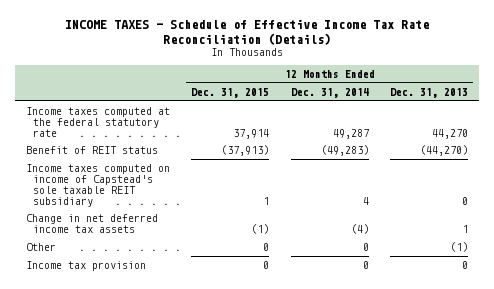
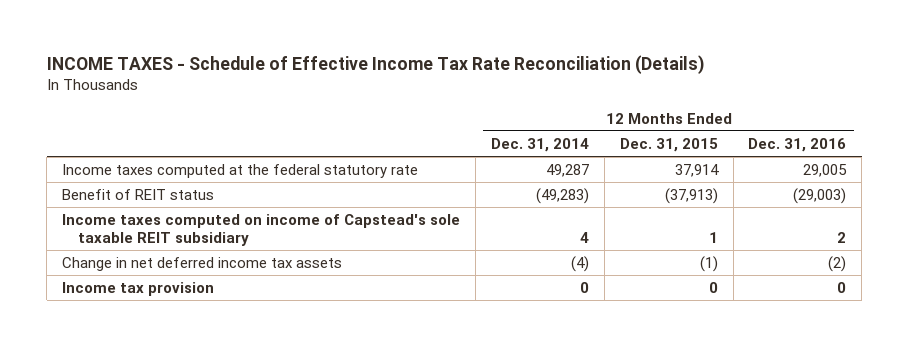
[390,87,469,98] Dec. 31, 2013 -> none
none -> [748,137,847,152] Dec. 31, 2016
[25,243,56,252] Other -> none

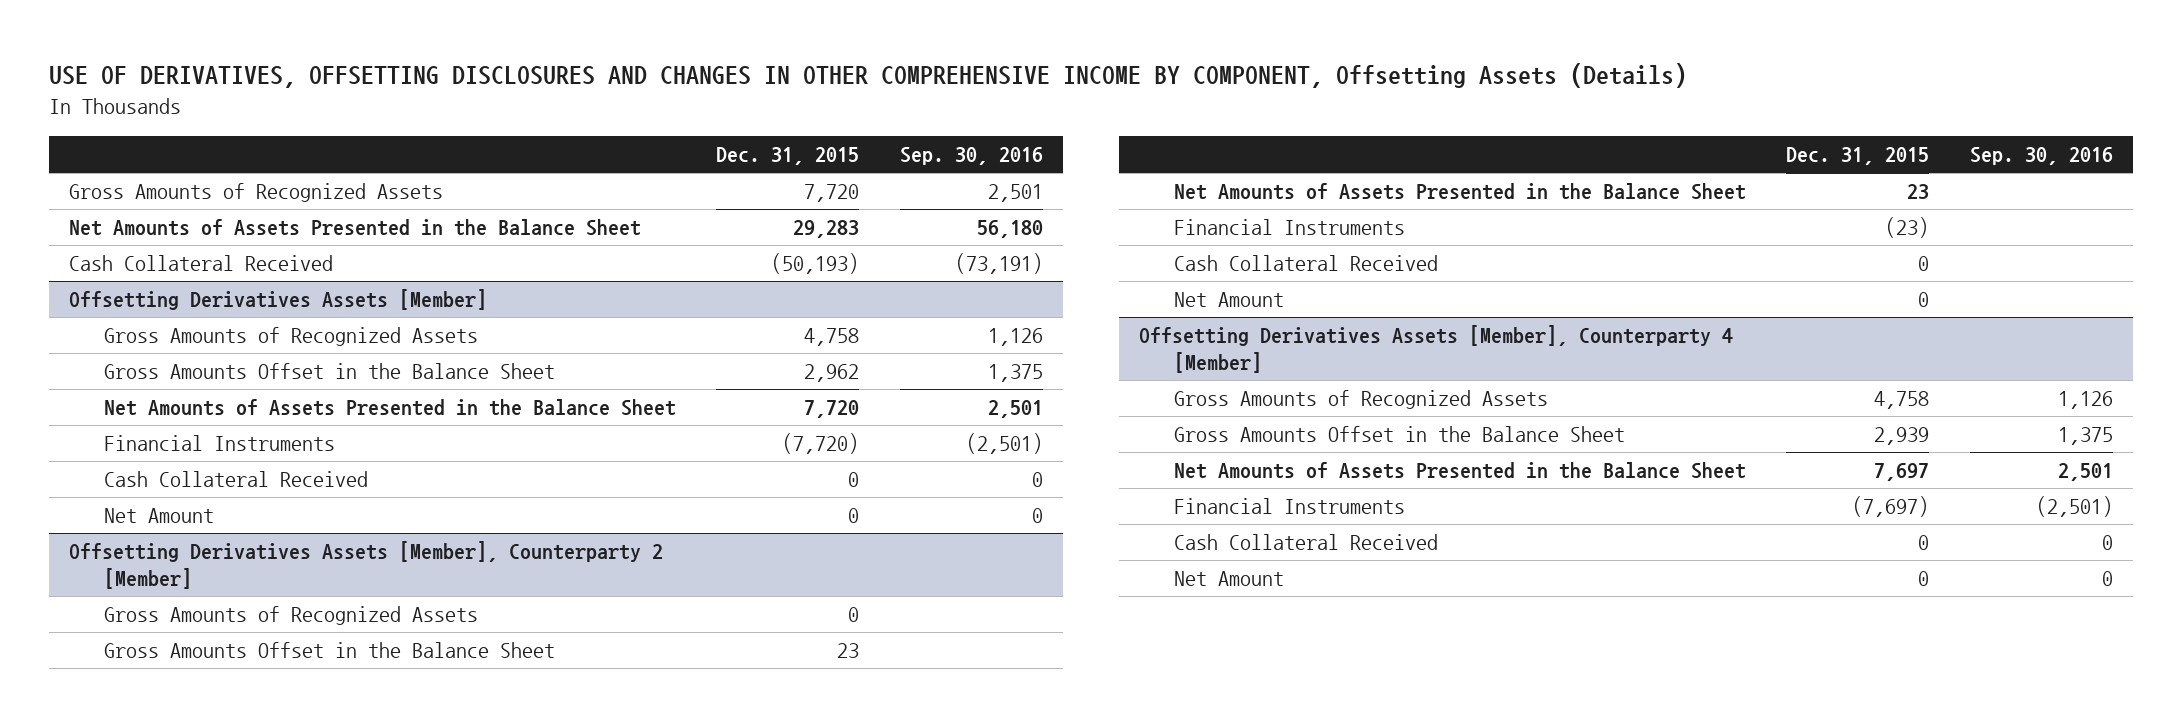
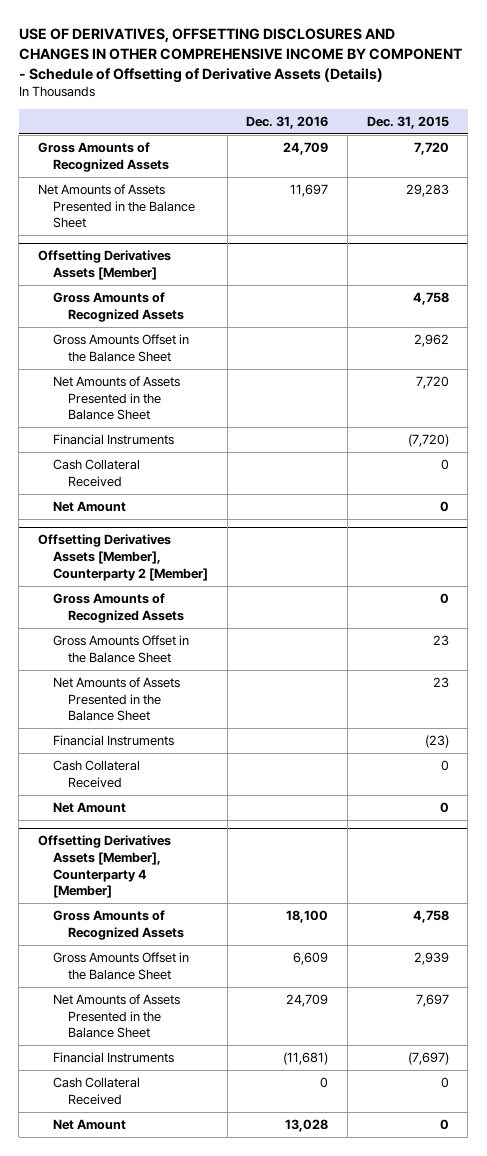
[49,63,1688,89] USE OF DERIVATIVES, OFFSETTING DISCLOSURES AND CHANGES IN OTHER COMPREHENSIVE INCOME BY COMPONENT, Offsetting Assets (Details) -> [18,27,462,83] USE OF DERIVATIVES, OFFSETTING DISCLOSURES AND CHANGES IN OTHER COMPREHENSIVE INCOME BY COMPONENT - Schedule of Offsetting of Derivative Assets (Details)
[900,146,1044,165] Sep. 30, 2016 -> none
none -> [246,115,329,129] Dec. 31, 2016
[69,255,334,272] Cash Collateral Received -> none

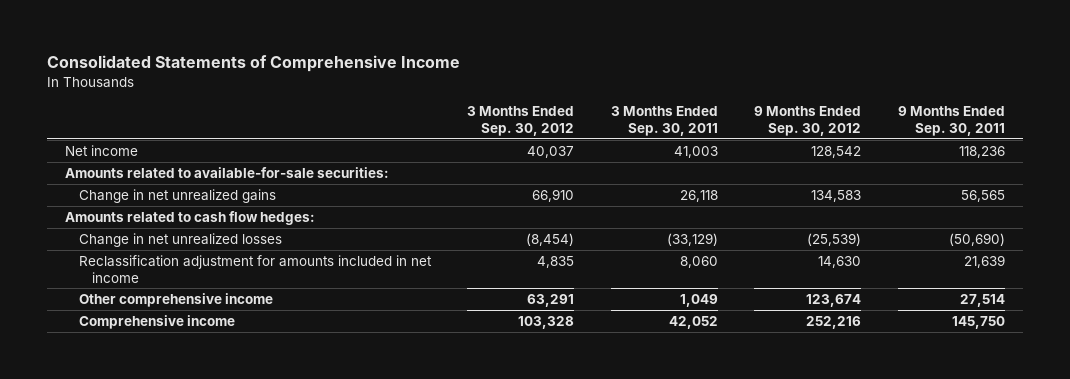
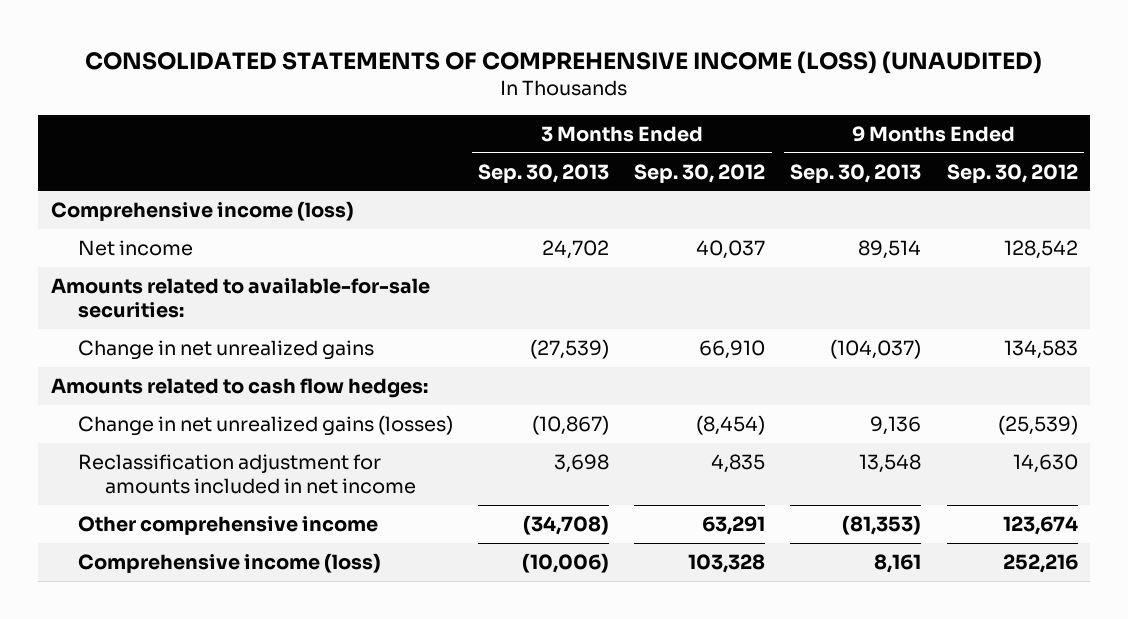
[46,55,460,73] Consolidated Statements of Comprehensive Income -> [85,50,1043,74] CONSOLIDATED STATEMENTS OF COMPREHENSIVE INCOME (LOSS) (UNAUDITED)
[610,106,718,137] 3 Months Ended Sep. 30, 2011 -> none
[898,106,1006,137] 9 Months Ended Sep. 30, 2011 -> none
none -> [478,163,610,183] Sep. 30, 2013
none -> [790,163,922,183] Sep. 30, 2013
none -> [50,201,354,222] Comprehensive income (loss)
[78,232,282,247] Change in net unrealized losses -> [77,415,453,437] Change in net unrealized gains (losses)
[78,314,235,329] Comprehensive income -> [77,553,381,574] Comprehensive income (loss)

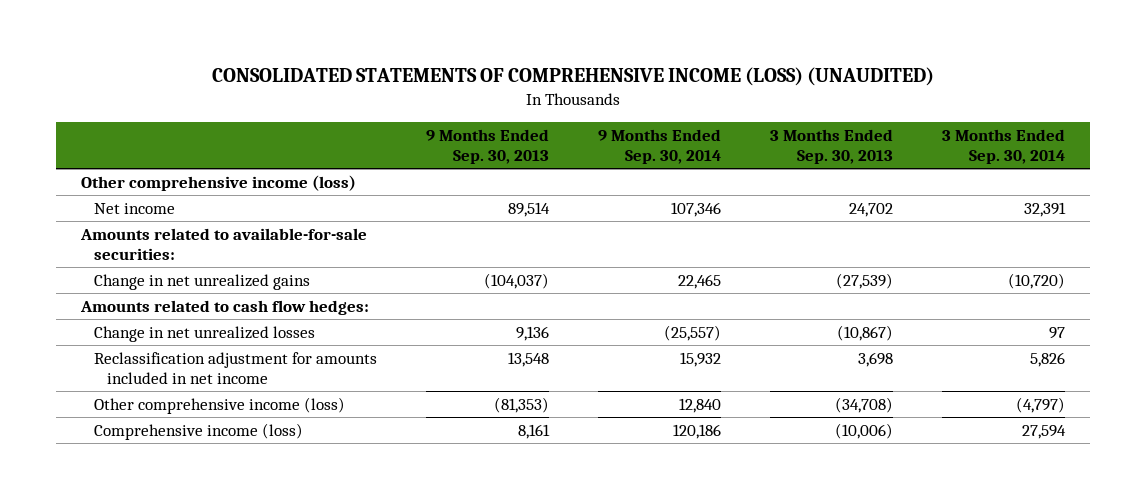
[634,163,766,183] Sep. 30, 2012 -> none
[946,163,1078,183] Sep. 30, 2012 -> none
none -> [597,129,721,165] 9 Months Ended Sep. 30, 2014
none -> [942,129,1066,165] 3 Months Ended Sep. 30, 2014
[50,201,354,222] Comprehensive income (loss) -> [80,174,356,191] Other comprehensive income (loss)
[77,415,453,437] Change in net unrealized gains (losses) -> [93,325,315,342] Change in net unrealized losses
[77,516,378,536] Other comprehensive income -> [93,396,345,414] Other comprehensive income (loss)

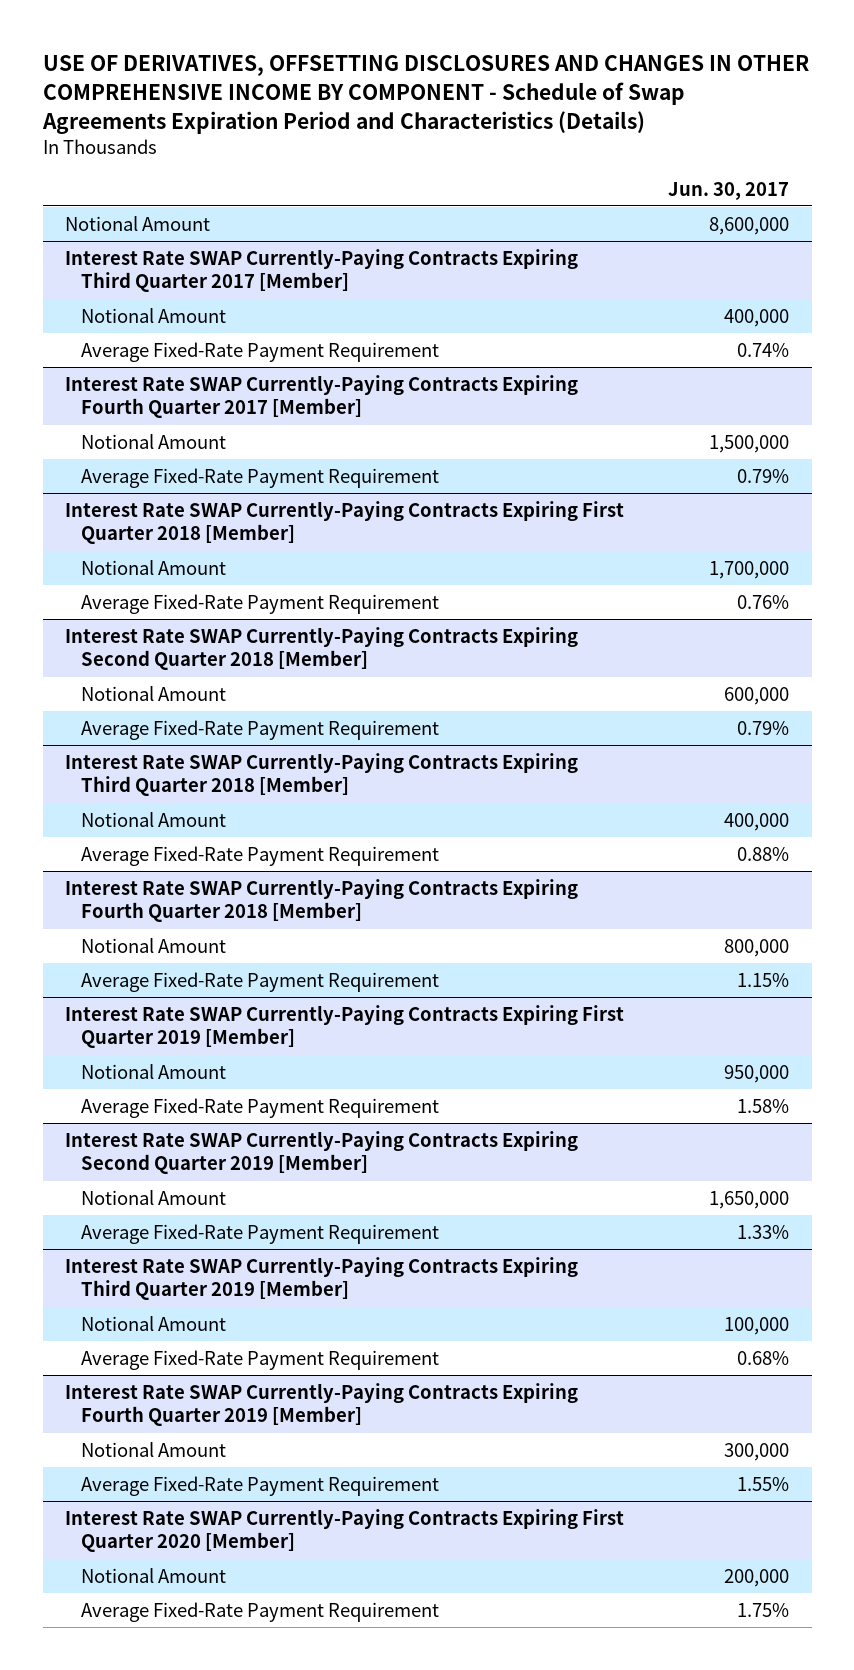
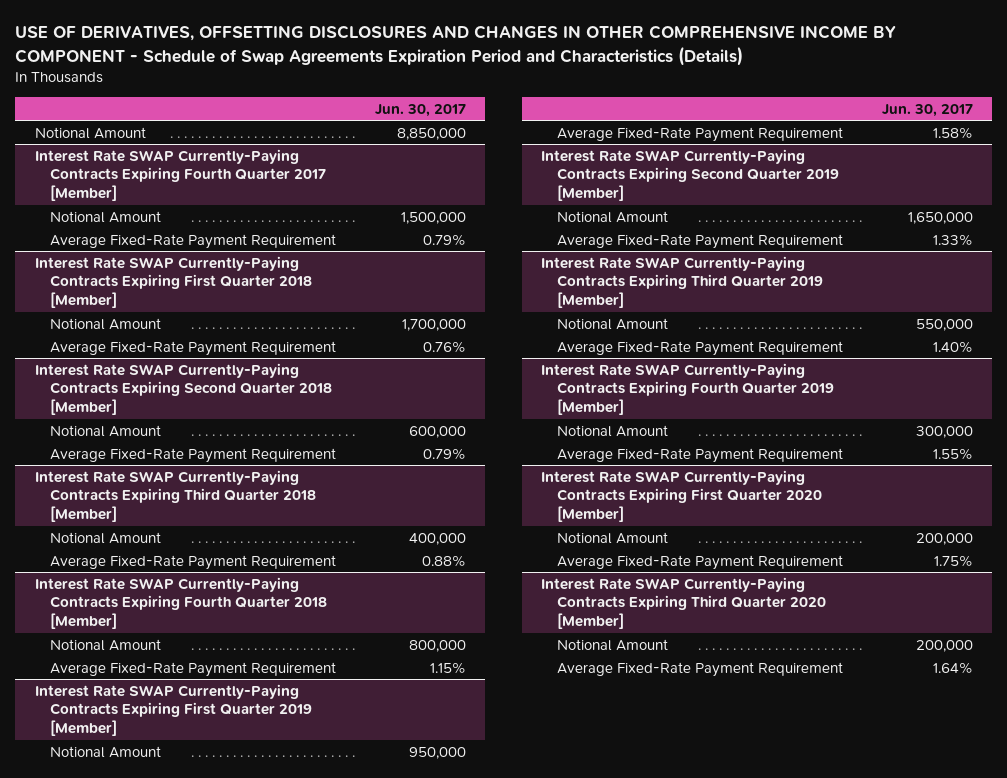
[64,248,578,293] Interest Rate SWAP Currently-Paying Contracts Expiring Third Quarter 2017 [Member] -> none
[81,307,227,323] Notional Amount -> none
[81,341,440,362] Average Fixed-Rate Payment Requirement -> none
[709,216,790,235] 8,600,000 -> [396,127,466,140] 8,850,000
[724,1316,790,1335] 100,000 -> [915,318,973,331] 550,000
[737,1350,790,1365] 0.68% -> [932,340,973,353] 1.40%
none -> [541,576,827,630] Interest Rate SWAP Currently-Paying Contracts Expiring Third Quarter 2020 [Member]
none -> [557,638,669,651] Notional Amount
none -> [557,661,844,677] Average Fixed-Rate Payment Requirement

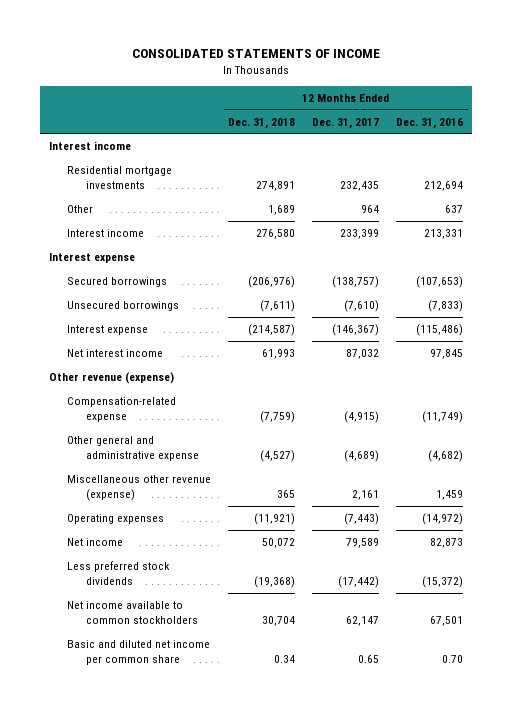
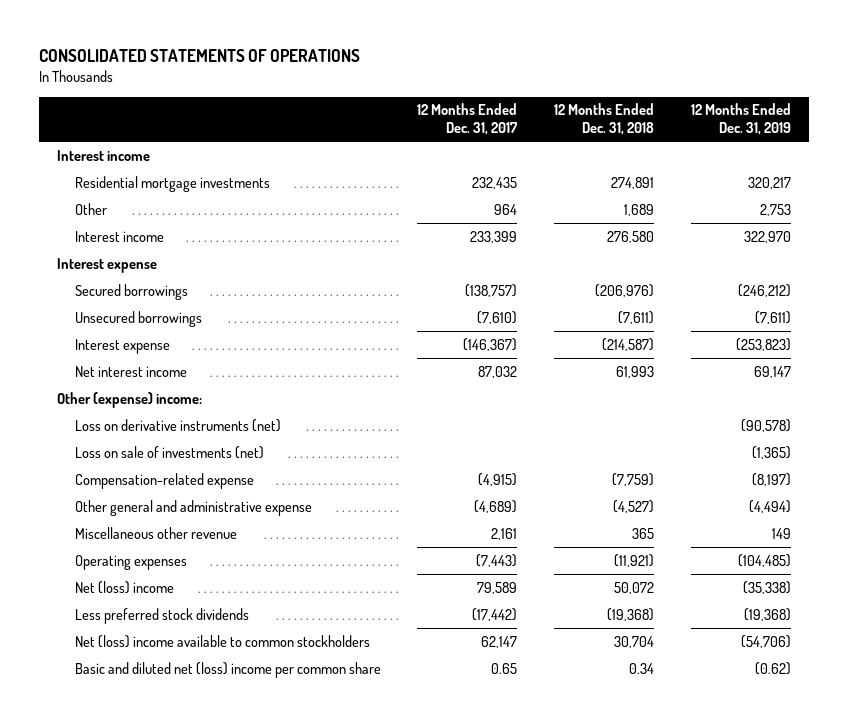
[132,49,381,59] CONSOLIDATED STATEMENTS OF INCOME -> [39,48,361,62] CONSOLIDATED STATEMENTS OF OPERATIONS
[396,117,464,129] Dec. 31, 2016 -> none
none -> [690,103,791,136] 12 Months Ended Dec. 31, 2019
[48,372,174,385] Other revenue (expense) -> [57,391,203,408] Other (expense) income:
none -> [74,418,281,432] Loss on derivative instruments (net)
none -> [74,445,264,459] Loss on sale of investments (net)
[67,475,212,502] Miscellaneous other revenue (expense) -> [74,526,237,539] Miscellaneous other revenue
[67,538,124,547] Net income -> [74,580,174,594] Net (loss) income
[67,601,198,625] Net income available to common stockholders -> [74,634,370,648] Net (loss) income available to common stockholders
[67,640,211,666] Basic and diluted net income per common share -> [74,661,381,678] Basic and diluted net (loss) income per common share

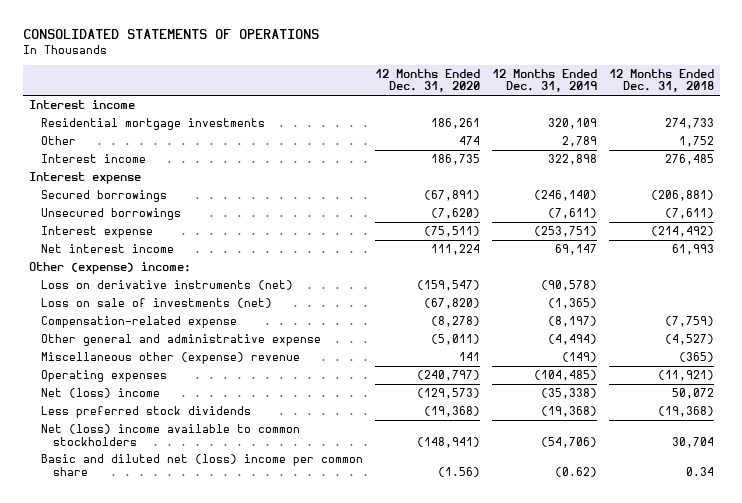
[417,103,519,136] 12 Months Ended Dec. 31, 2017 -> none
none -> [374,68,480,93] 12 Months Ended Dec. 31, 2020
[610,176,654,189] 274,891 -> [664,117,714,129] 274,733
[747,176,791,189] 320,217 -> [547,117,597,129] 320,109
[623,203,654,216] 1,689 -> [678,135,714,147] 1,752
[759,203,791,216] 2,753 -> [561,135,597,147] 2,789
[606,230,654,243] 276,580 -> [664,153,714,165] 276,485
[743,230,791,243] 322,970 -> [547,153,597,165] 322,898
[594,283,654,297] (206,976) -> [650,189,714,201] (206,881)
[737,283,791,297] (246,212) -> [533,189,597,201] (246,140)
[601,337,654,351] (214,587) -> [650,225,714,237] (214,492)
[735,337,791,351] (253,823) -> [533,225,597,237] (253,751)
[74,526,237,539] Miscellaneous other revenue -> [40,351,300,364] Miscellaneous other (expense) revenue
[631,527,654,539] 365 -> [678,351,714,362] (365)
[771,527,791,539] 149 -> [561,351,597,362] (149)

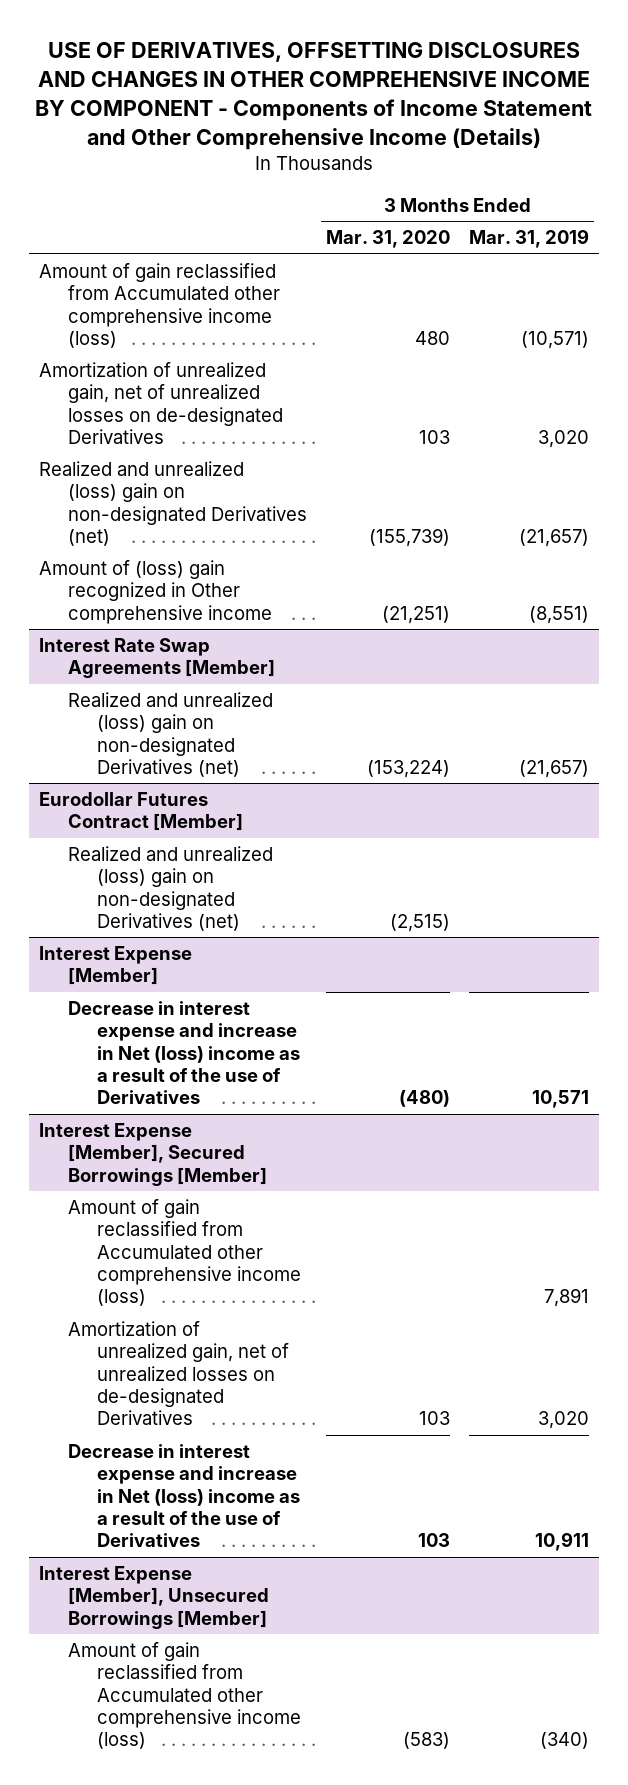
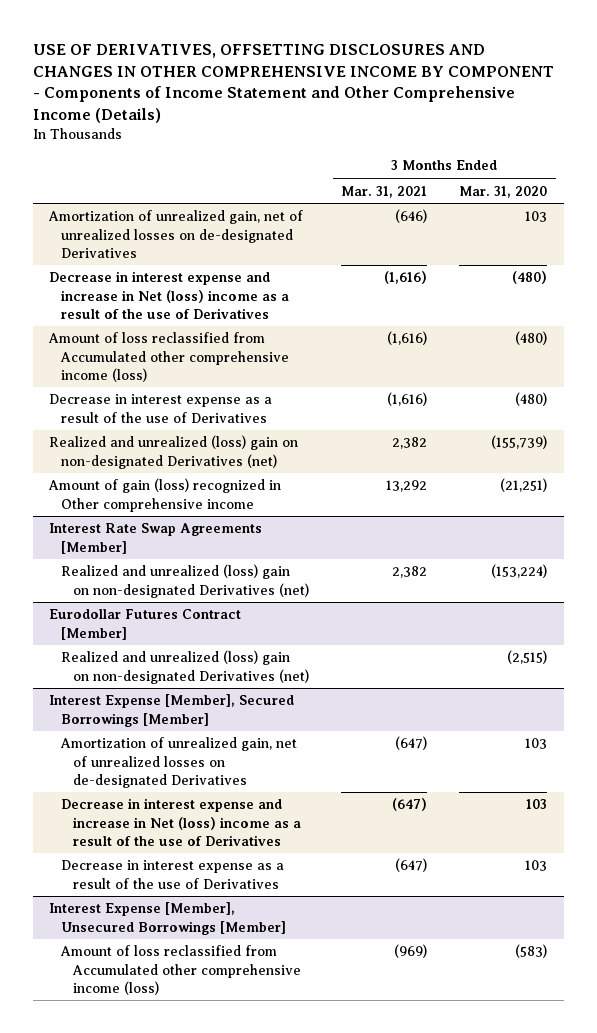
[469,229,590,249] Mar. 31, 2019 -> none
none -> [341,185,428,198] Mar. 31, 2021
[38,263,280,348] Amount of gain reclassified from Accumulated other comprehensive income (loss) -> none
none -> [49,271,290,319] Decrease in interest expense and increase in Net (loss) income as a result of the use of Derivatives
none -> [48,332,290,382] Amount of loss reclassified from Accumulated other comprehensive income (loss)
none -> [49,394,273,423] Decrease in interest expense as a result of the use of Derivatives
[38,560,272,624] Amount of (loss) gain recognized in Other comprehensive income -> [48,478,282,512] Amount of gain (loss) recognized in Other comprehensive income
[38,946,192,986] Interest Expense [Member] -> none
[67,1001,300,1105] Decrease in interest expense and increase in Net (loss) income as a result of the use of Derivatives -> none
[67,1199,301,1307] Amount of gain reclassified from Accumulated other comprehensive income (loss) -> none
none -> [61,860,285,889] Decrease in interest expense as a result of the use of Derivatives
[67,1642,301,1750] Amount of gain reclassified from Accumulated other comprehensive income (loss) -> [60,945,302,995] Amount of loss reclassified from Accumulated other comprehensive income (loss)

